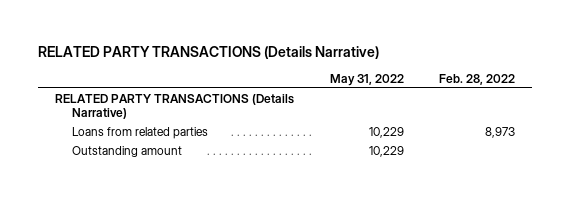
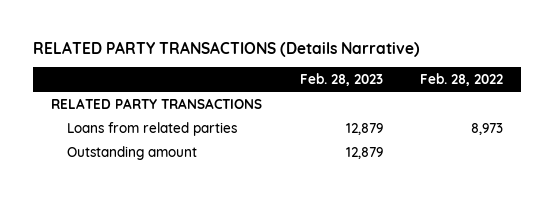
[329,73,404,86] May 31, 2022 -> none
none -> [299,73,383,87] Feb. 28, 2023
[55,93,295,120] RELATED PARTY TRANSACTIONS (Details Narrative) -> [51,97,263,109] RELATED PARTY TRANSACTIONS

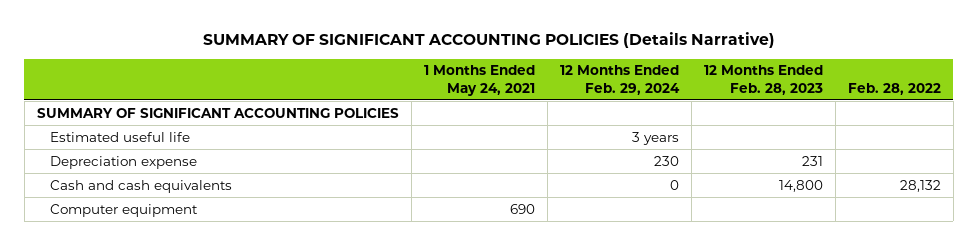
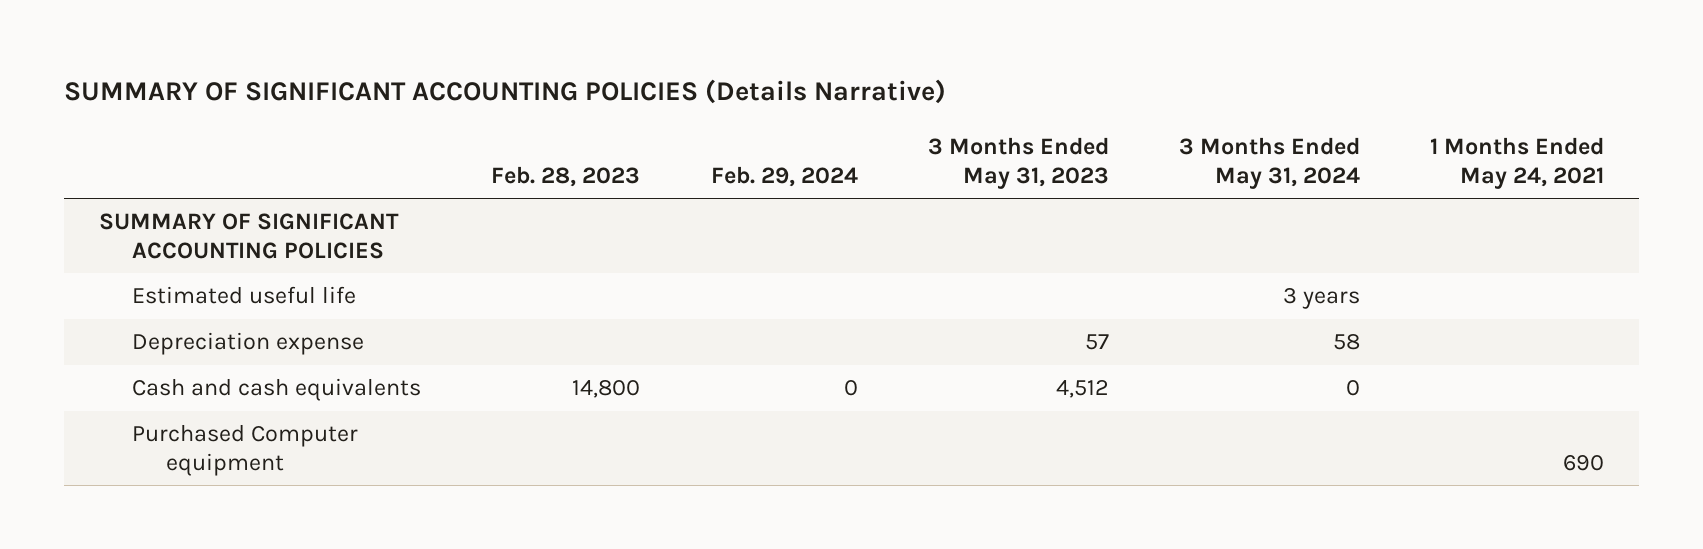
[559,65,680,95] 12 Months Ended Feb. 29, 2024 -> none
[703,65,823,95] 12 Months Ended Feb. 28, 2023 -> none
[847,82,941,95] Feb. 28, 2022 -> none
none -> [491,165,641,187] Feb. 28, 2023
none -> [710,165,858,187] Feb. 29, 2024
none -> [927,136,1109,189] 3 Months Ended May 31, 2023
none -> [1179,136,1361,189] 3 Months Ended May 31, 2024
[50,203,199,217] Computer equipment -> [132,424,359,477] Purchased Computer equipment

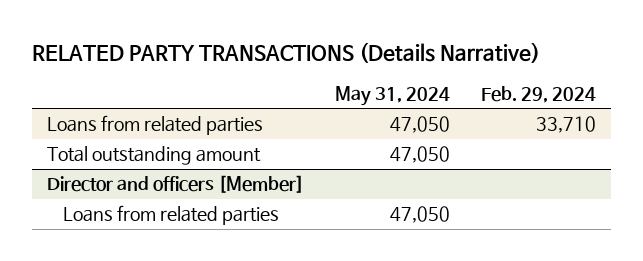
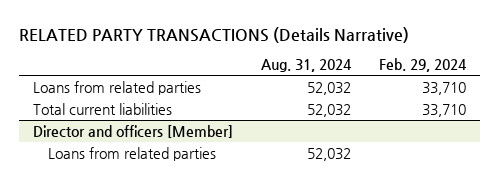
[334,85,450,106] May 31, 2024 -> none
none -> [261,59,353,73] Aug. 31, 2024
[47,146,262,166] Total outstanding amount -> none
none -> [33,102,173,115] Total current liabilities

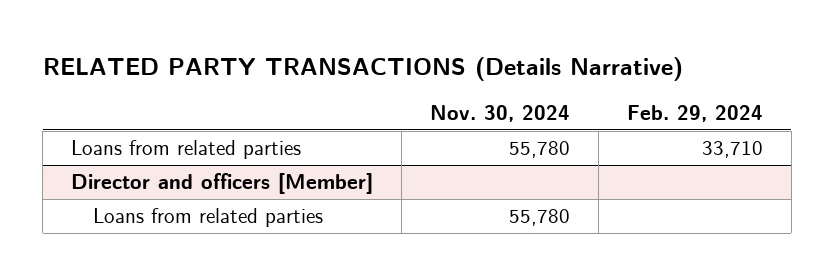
[261,59,353,73] Aug. 31, 2024 -> none
none -> [430,105,571,123] Nov. 30, 2024
[33,102,173,115] Total current liabilities -> none

